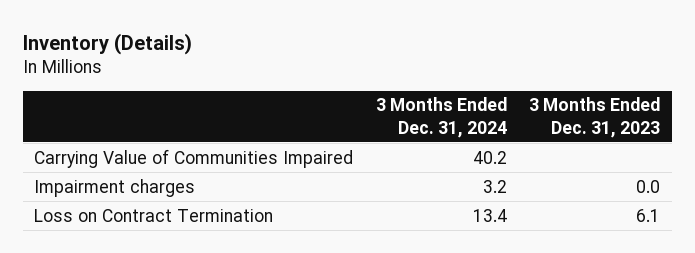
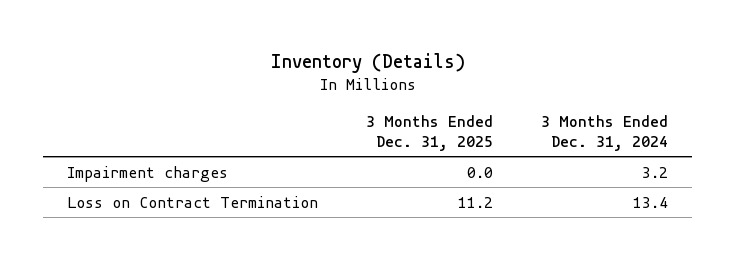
[529,97,661,138] 3 Months Ended Dec. 31, 2023 -> none
none -> [366,114,494,151] 3 Months Ended Dec. 31, 2025
[34,148,354,168] Carrying Value of Communities Impaired -> none

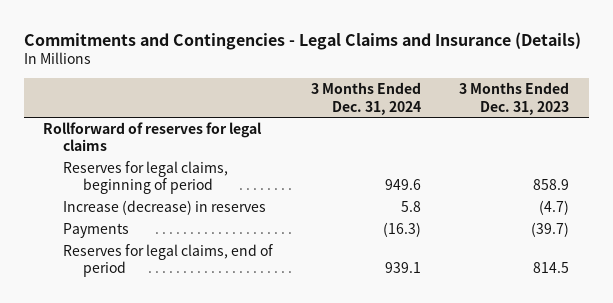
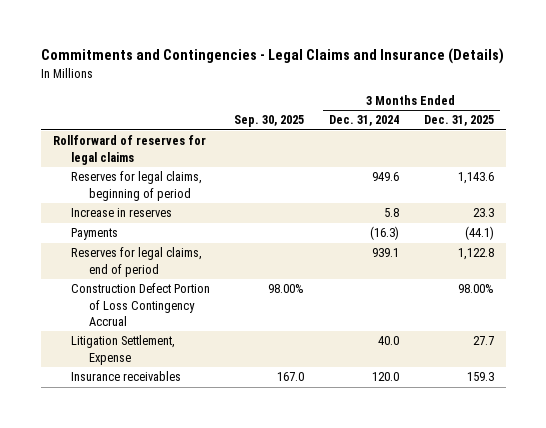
[459,82,570,115] 3 Months Ended Dec. 31, 2023 -> none
none -> [234,115,305,128] Sep. 30, 2025
none -> [423,115,494,127] Dec. 31, 2025
[62,199,266,215] Increase (decrease) in reserves -> [70,208,172,218] Increase in reserves
none -> [70,283,210,326] Construction Defect Portion of Loss Contingency Accrual
none -> [70,335,175,365] Litigation Settlement, Expense
none -> [70,371,181,382] Insurance receivables

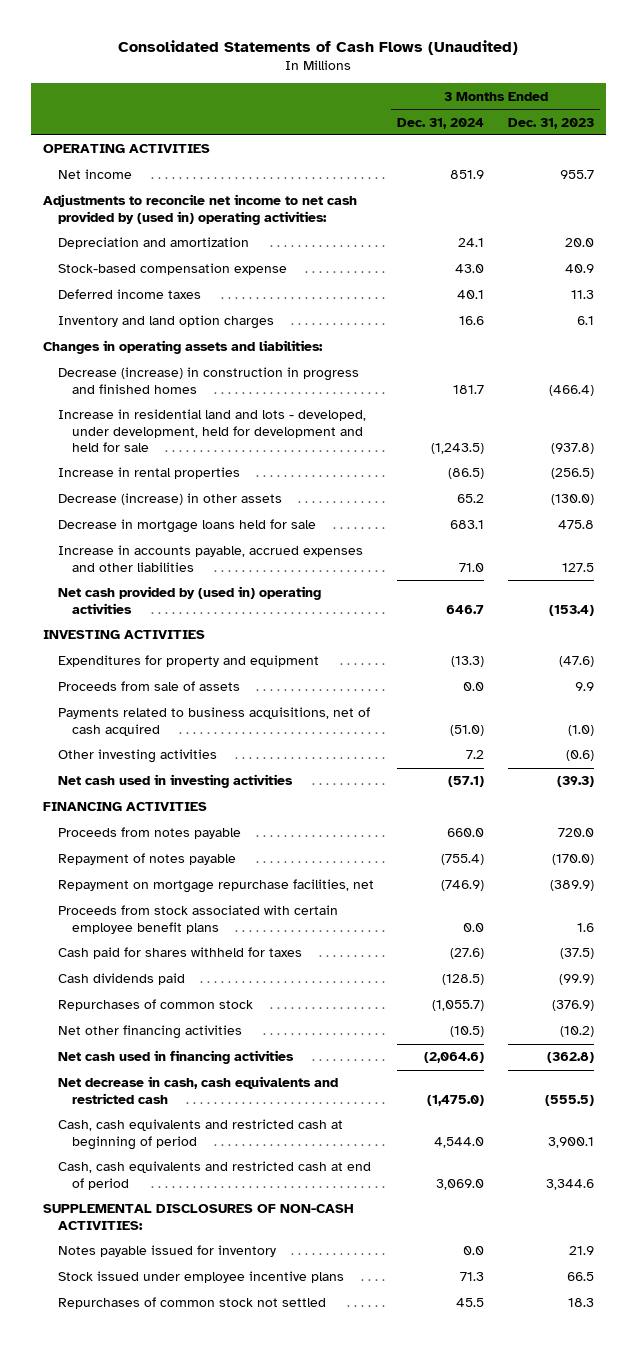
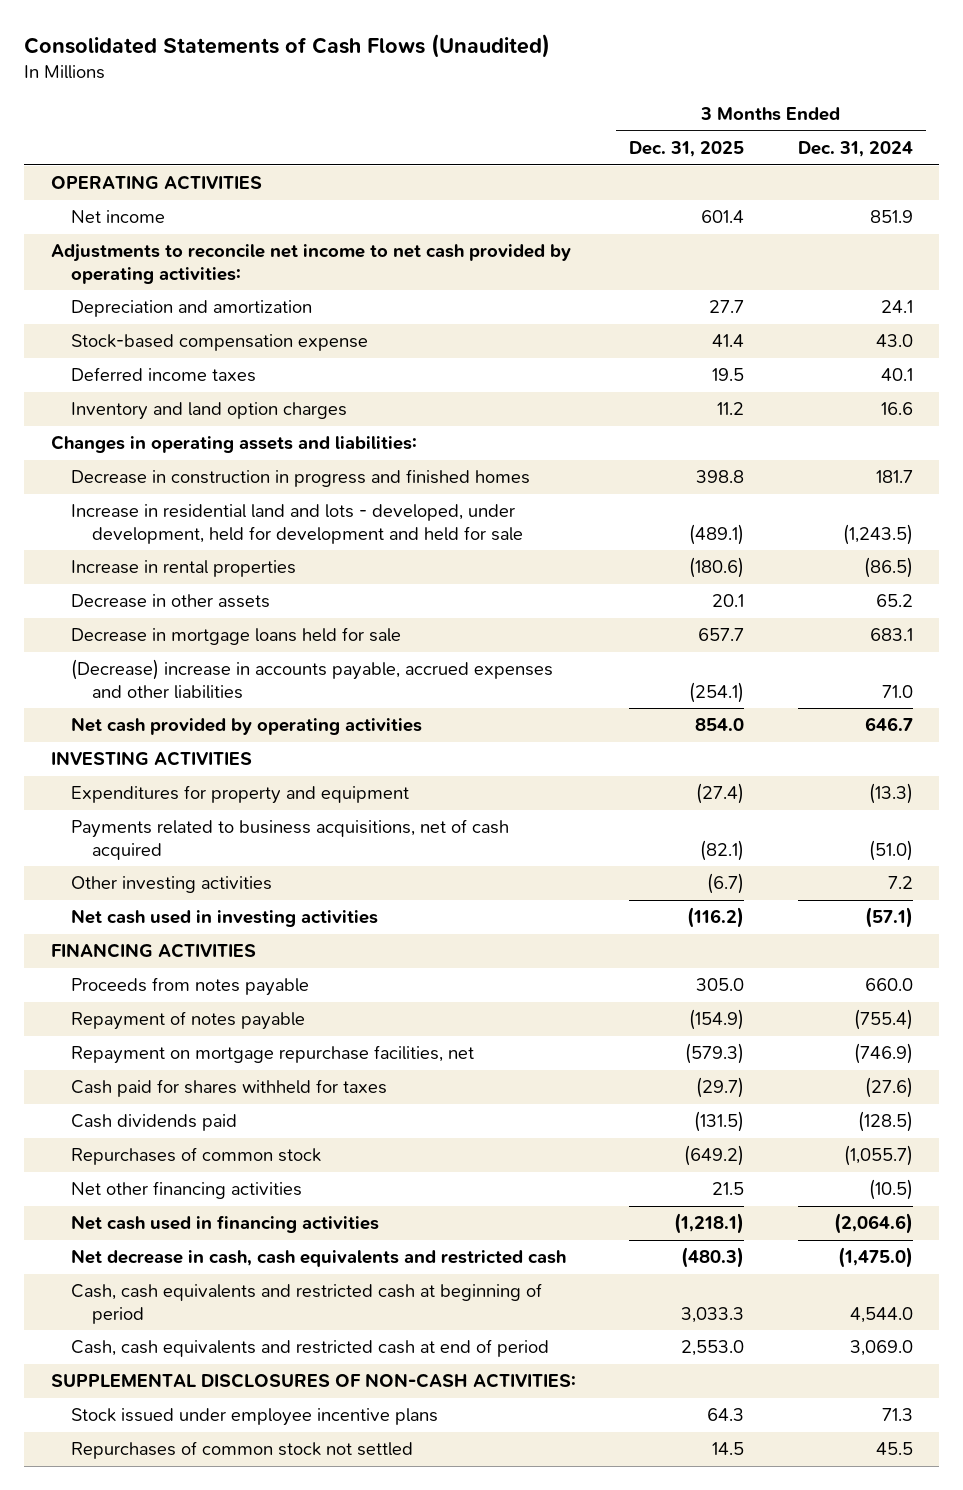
[507,117,594,129] Dec. 31, 2023 -> none
none -> [629,140,745,157] Dec. 31, 2025
[42,194,357,225] Adjustments to reconcile net income to net cash provided by (used in) operating activities: -> [50,244,571,284] Adjustments to reconcile net income to net cash provided by operating activities:
[57,367,359,394] Decrease (increase) in construction in progress and finished homes -> [71,469,531,488] Decrease in construction in progress and finished homes
[57,493,282,506] Decrease (increase) in other assets -> [71,594,271,609] Decrease in other assets
[57,545,363,572] Increase in accounts payable, accrued expenses and other liabilities -> [71,659,554,699] (Decrease) increase in accounts payable, accrued expenses and other liabilities
[57,586,321,614] Net cash provided by (used in) operating activities -> [71,717,423,736] Net cash provided by operating activities
[57,681,240,692] Proceeds from sale of assets -> none
[57,905,338,934] Proceeds from stock associated with certain employee benefit plans -> none
[57,1245,276,1258] Notes payable issued for inventory -> none

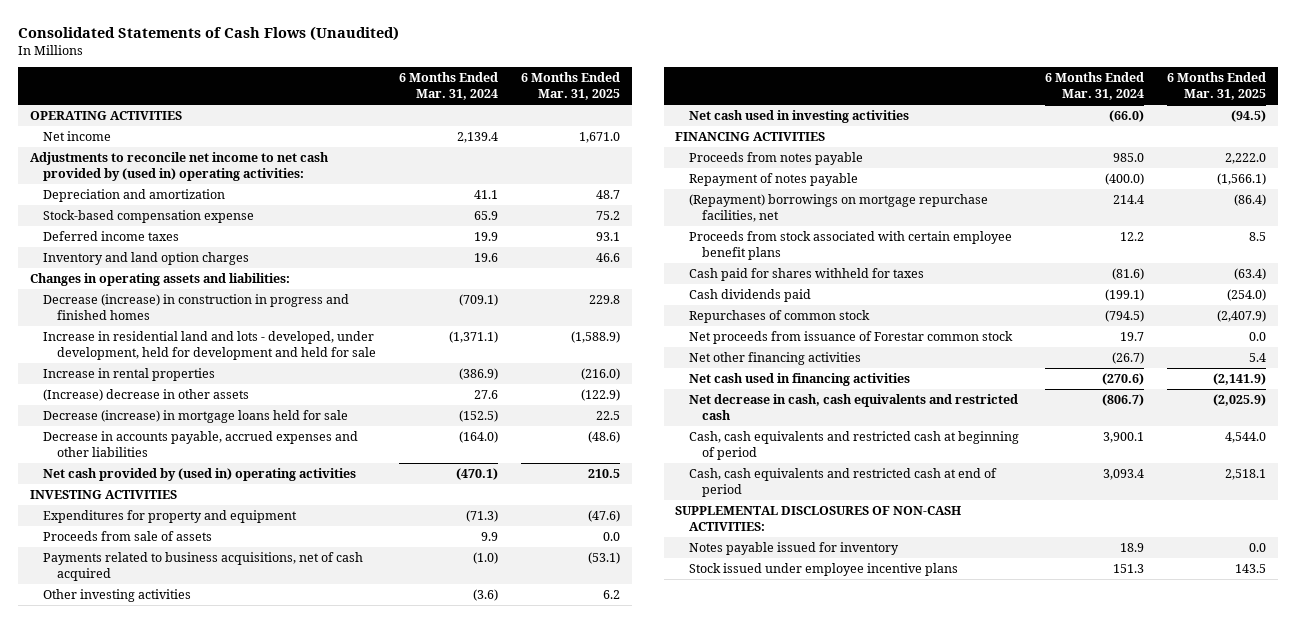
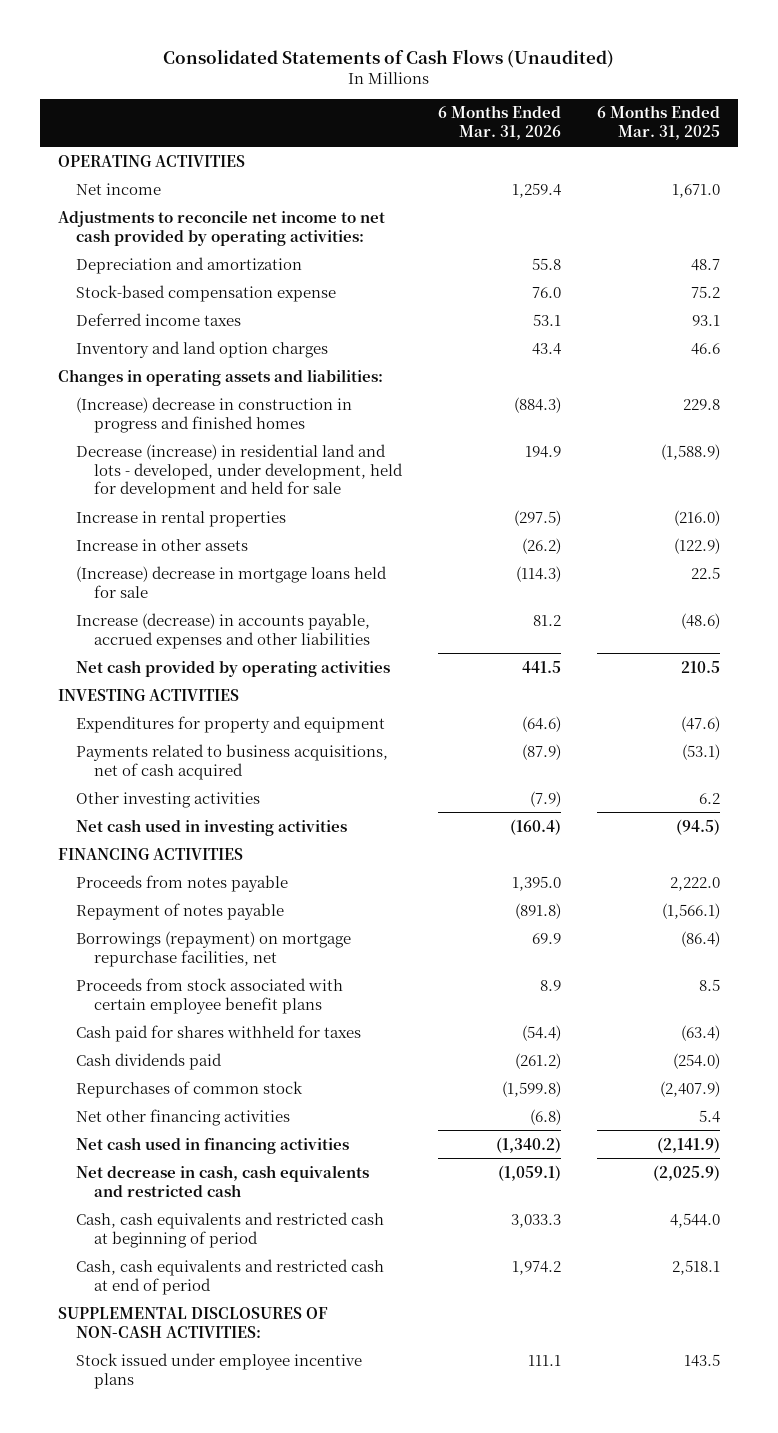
[399,72,499,101] 6 Months Ended Mar. 31, 2024 -> none
none -> [437,105,561,141] 6 Months Ended Mar. 31, 2026
[29,151,329,182] Adjustments to reconcile net income to net cash provided by (used in) operating activities: -> [58,209,386,246] Adjustments to reconcile net income to net cash provided by operating activities:
[43,293,350,321] Decrease (increase) in construction in progress and finished homes -> [76,396,353,433] (Increase) decrease in construction in progress and finished homes
[43,330,376,361] Increase in residential land and lots - developed, under development, held for development and held for sale -> [76,443,403,499] Decrease (increase) in residential land and lots - developed, under development, held for development and held for sale
[43,388,250,401] (Increase) decrease in other assets -> [76,538,249,551] Increase in other assets
[43,409,349,423] Decrease (increase) in mortgage loans held for sale -> [76,565,388,598] (Increase) decrease in mortgage loans held for sale
[43,430,359,458] Decrease in accounts payable, accrued expenses and other liabilities -> [76,612,371,649] Increase (decrease) in accounts payable, accrued expenses and other liabilities
[43,467,357,481] Net cash provided by (used in) operating activities -> [76,659,391,677] Net cash provided by operating activities
[43,530,213,541] Proceeds from sale of assets -> none
[688,193,988,223] (Repayment) borrowings on mortgage repurchase facilities, net -> [76,930,352,967] Borrowings (repayment) on mortgage repurchase facilities, net
[688,330,1013,344] Net proceeds from issuance of Forestar common stock -> none
[688,541,899,555] Notes payable issued for inventory -> none

